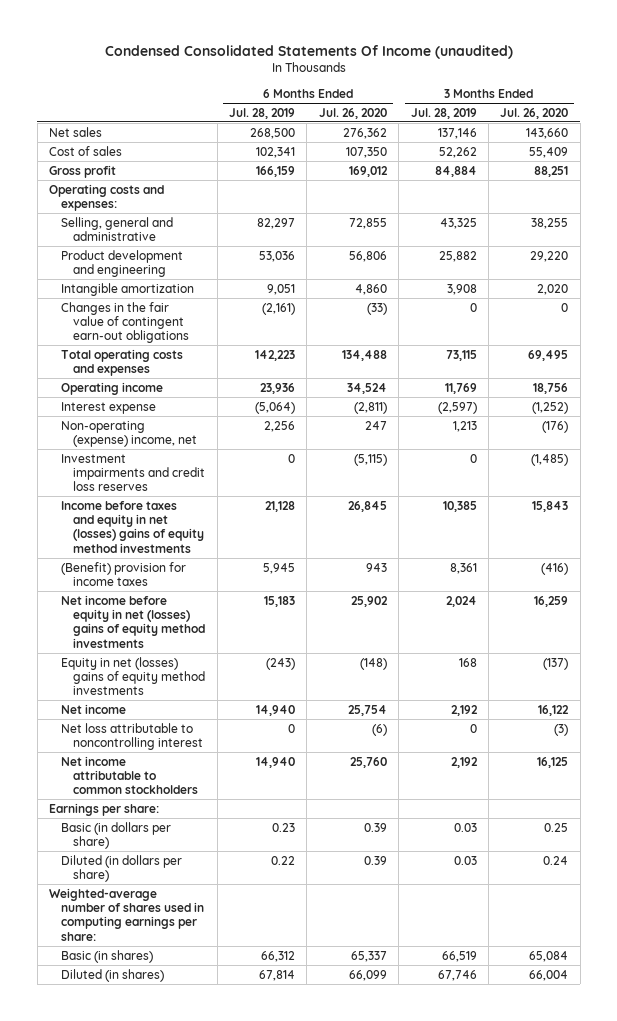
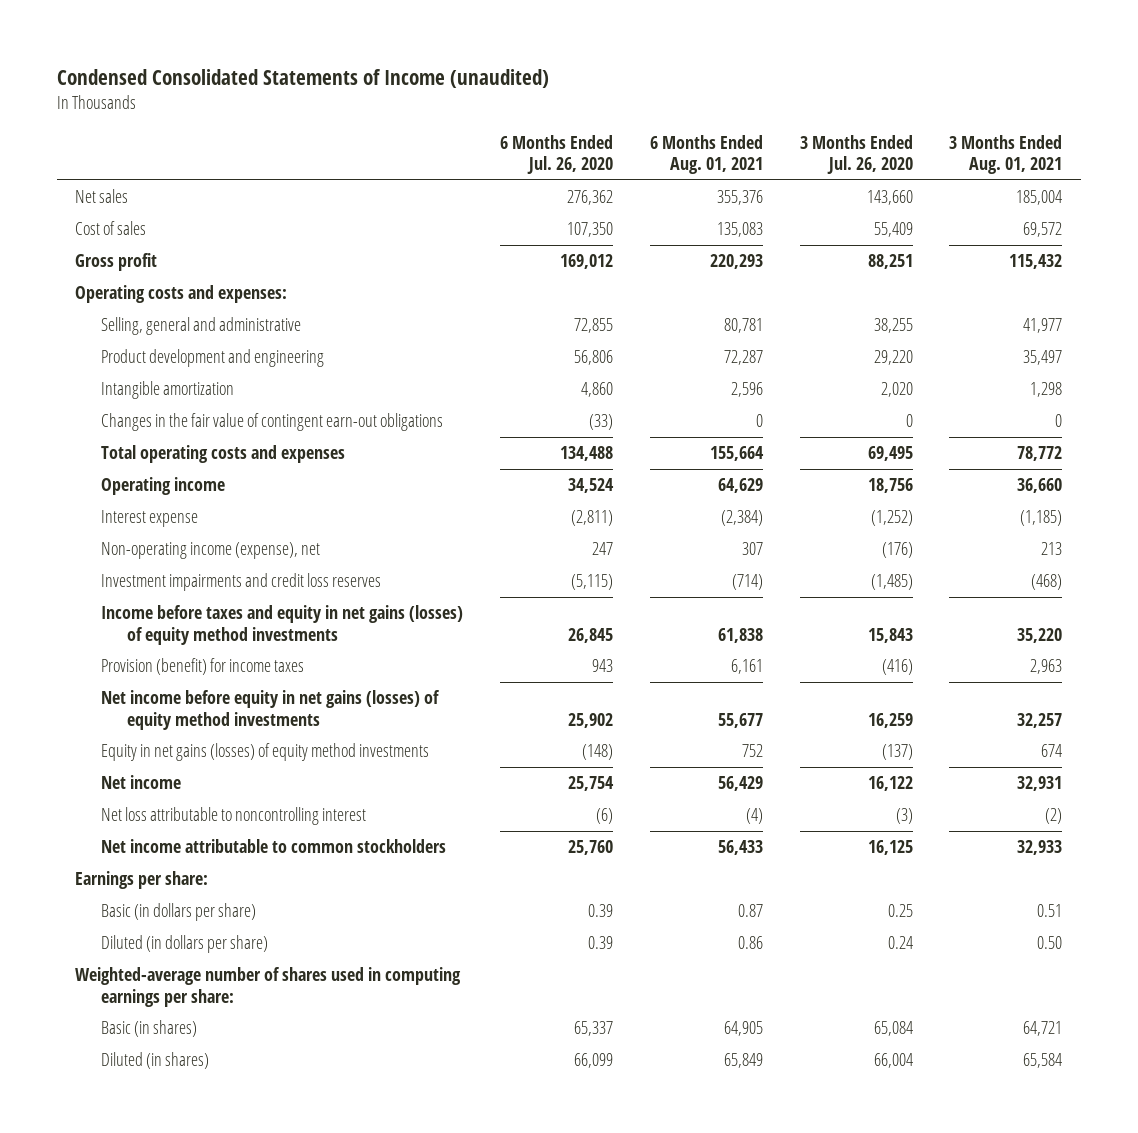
[104,44,513,59] Condensed Consolidated Statements Of Income (unaudited) -> [56,68,549,88] Condensed Consolidated Statements of Income (unaudited)
[229,107,296,119] Jul. 28, 2019 -> none
[410,107,477,119] Jul. 28, 2019 -> none
none -> [649,135,763,175] 6 Months Ended Aug. 01, 2021
none -> [949,135,1063,175] 3 Months Ended Aug. 01, 2021
[61,420,198,448] Non-operating (expense) income, net -> [101,542,321,560] Non-operating income (expense), net
[61,500,205,553] Income before taxes and equity in net (losses) gains of equity method investments -> [101,605,464,645] Income before taxes and equity in net gains (losses) of equity method investments
[61,561,187,587] (Benefit) provision for income taxes -> [101,658,305,676] Provision (benefit) for income taxes
[61,594,206,648] Net income before equity in net (losses) gains of equity method investments -> [101,690,441,730] Net income before equity in net gains (losses) of equity method investments
[61,656,206,696] Equity in net (losses) gains of equity method investments -> [101,743,430,762] Equity in net gains (losses) of equity method investments

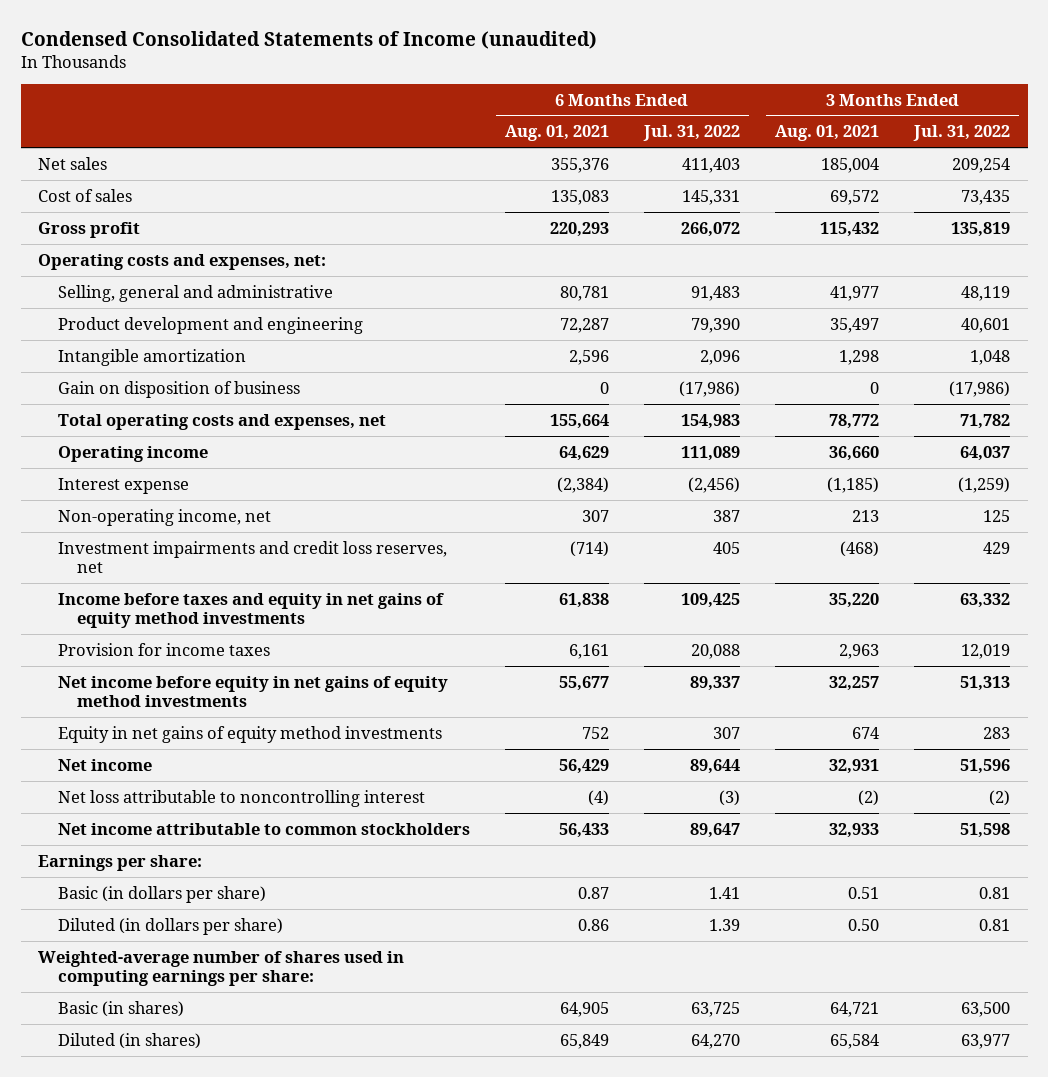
[500,135,614,175] 6 Months Ended Jul. 26, 2020 -> none
[799,135,913,175] 3 Months Ended Jul. 26, 2020 -> none
none -> [642,125,740,142] Jul. 31, 2022
none -> [913,125,1011,142] Jul. 31, 2022
[75,285,288,304] Operating costs and expenses: -> [38,253,327,270] Operating costs and expenses, net:
[101,413,444,432] Changes in the fair value of contingent earn-out obligations -> none
none -> [57,380,300,398] Gain on disposition of business
[101,445,346,464] Total operating costs and expenses -> [57,413,386,430] Total operating costs and expenses, net
[101,542,321,560] Non-operating income (expense), net -> [57,508,271,526] Non-operating income, net
[101,573,382,592] Investment impairments and credit loss reserves -> [57,540,447,573] Investment impairments and credit loss reserves, net
[101,605,464,645] Income before taxes and equity in net gains (losses) of equity method investments -> [57,592,444,628] Income before taxes and equity in net gains of equity method investments
[101,658,305,676] Provision (benefit) for income taxes -> [57,642,270,656] Provision for income taxes
[101,690,441,730] Net income before equity in net gains (losses) of equity method investments -> [57,675,448,707] Net income before equity in net gains of equity method investments
[101,743,430,762] Equity in net gains (losses) of equity method investments -> [57,725,442,743] Equity in net gains of equity method investments

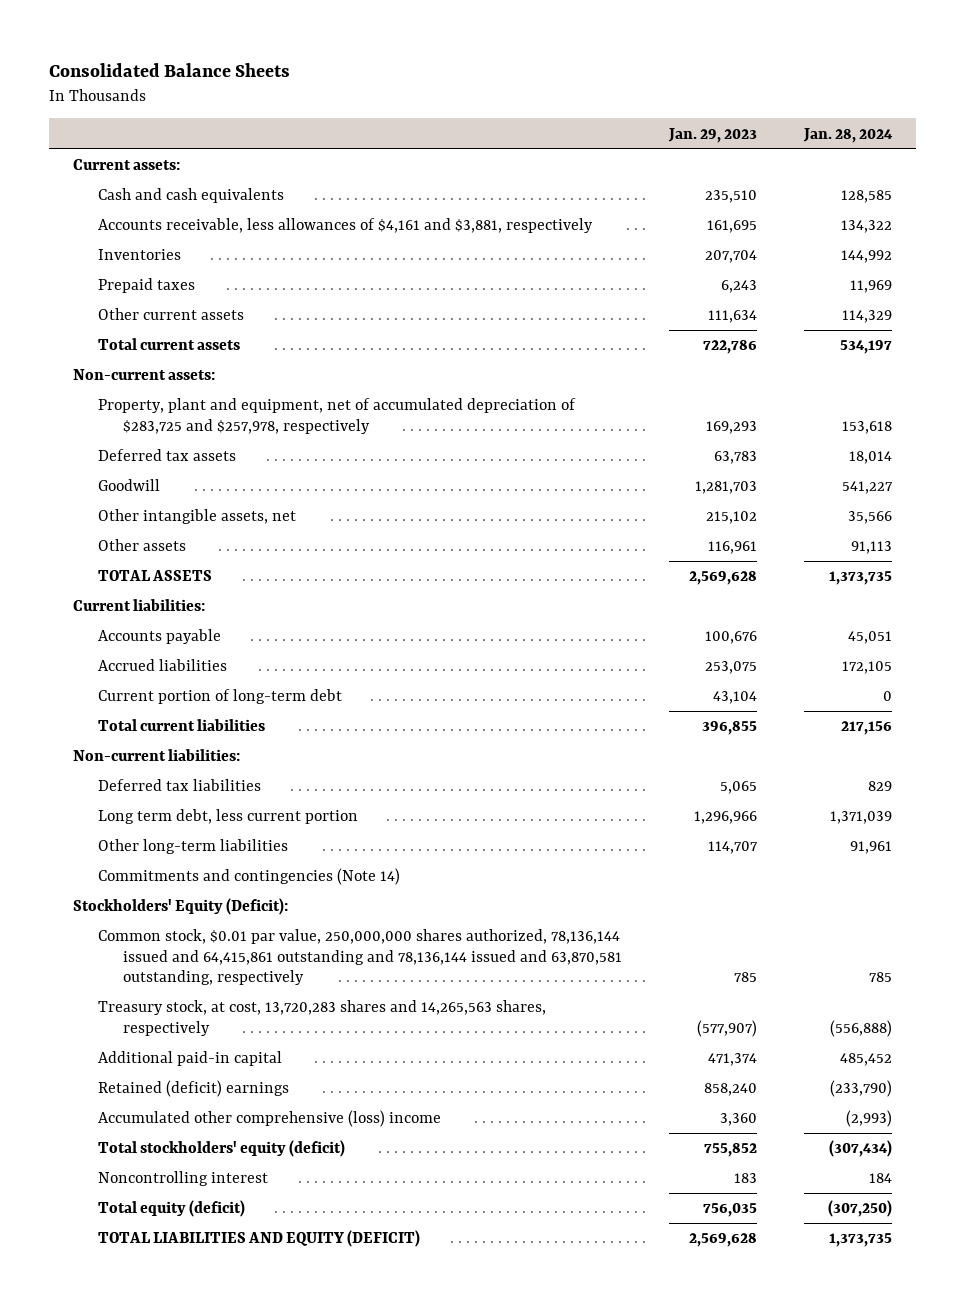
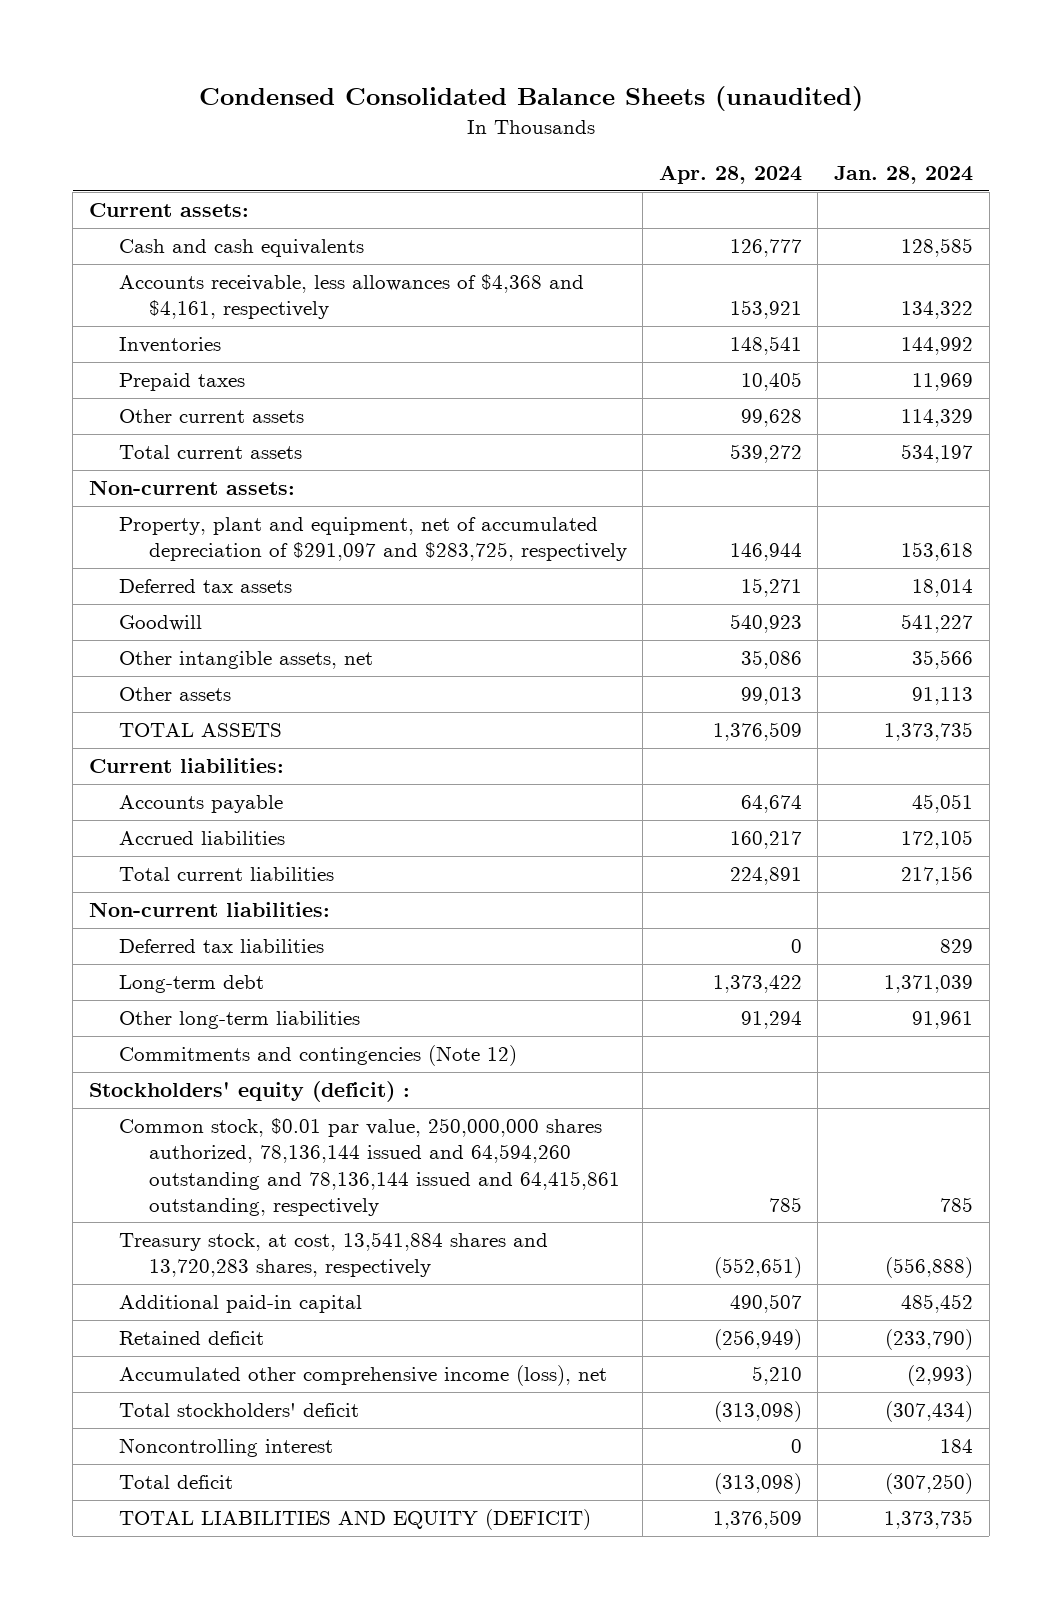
[49,62,291,77] Consolidated Balance Sheets -> [198,86,863,112] Condensed Consolidated Balance Sheets (unaudited)
[668,127,758,143] Jan. 29, 2023 -> none
none -> [658,165,802,185] Apr. 28, 2024
[98,218,594,234] Accounts receivable, less allowances of $4,161 and $3,881, respectively -> [118,274,584,320] Accounts receivable, less allowances of $4,368 and $4,161, respectively
[98,398,577,434] Property, plant and equipment, net of accumulated depreciation of $283,725 and $257,978, respectively -> [118,517,627,562] Property, plant and equipment, net of accumulated depreciation of $291,097 and $283,725, respectively
[98,689,343,705] Current portion of long-term debt -> none
[98,809,359,825] Long term debt, less current portion -> [118,975,264,994] Long-term debt
[98,868,401,886] Commitments and contingencies (Note 14) -> [118,1045,517,1067] Commitments and contingencies (Note 12)
[72,898,288,916] Stockholders' Equity (Deficit): -> [88,1081,410,1103] Stockholders' equity (deficit) :
[98,929,623,986] Common stock, $0.01 par value, 250,000,000 shares authorized, 78,136,144 issued and 64,415,861 outstanding and 78,136,144 issued and 63,870,581 outstanding, respectively -> [118,1118,620,1216] Common stock, $0.01 par value, 250,000,000 shares authorized, 78,136,144 issued and 64,594,260 outstanding and 78,136,144 issued and 64,415,861 outstanding, respectively
[98,1000,547,1036] Treasury stock, at cost, 13,720,283 shares and 14,265,563 shares, respectively -> [118,1232,548,1278] Treasury stock, at cost, 13,541,884 shares and 13,720,283 shares, respectively
[98,1080,290,1098] Retained (deficit) earnings -> [118,1331,264,1346] Retained deficit
[98,1110,442,1128] Accumulated other comprehensive (loss) income -> [118,1365,607,1387] Accumulated other comprehensive income (loss), net
[98,1140,346,1158] Total stockholders' equity (deficit) -> [118,1403,359,1418] Total stockholders' deficit
[98,1200,246,1218] Total equity (deficit) -> [118,1475,233,1490] Total deficit

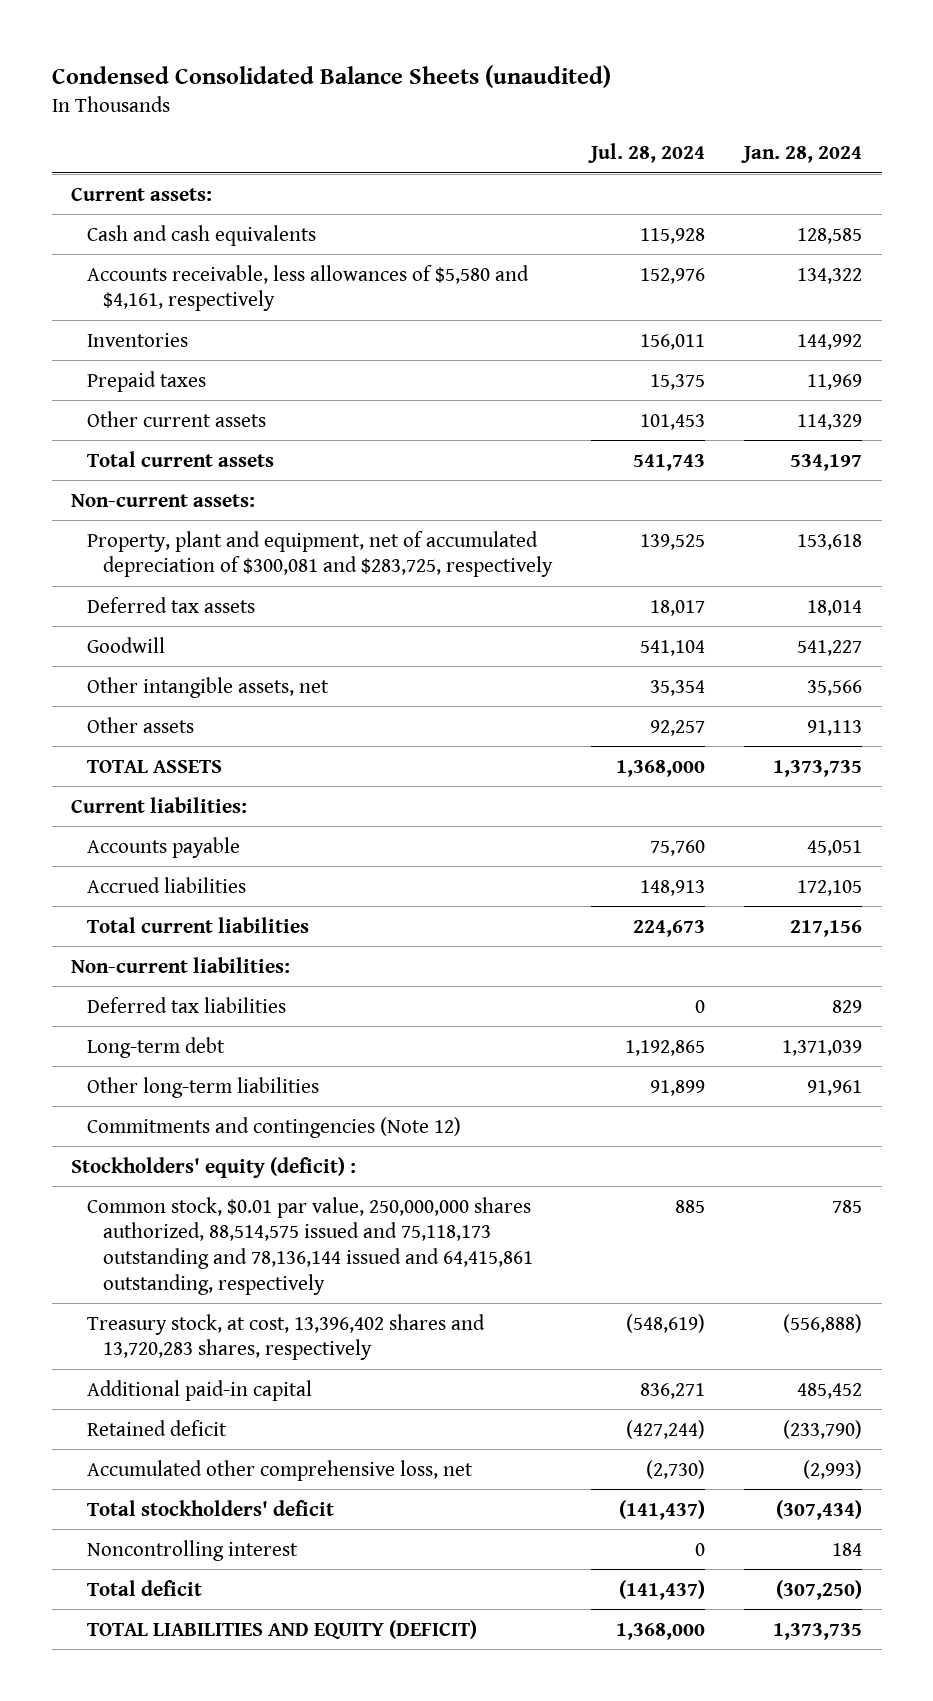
[658,165,802,185] Apr. 28, 2024 -> none
none -> [587,142,705,163] Jul. 28, 2024
[118,274,584,320] Accounts receivable, less allowances of $4,368 and $4,161, respectively -> [87,264,530,312] Accounts receivable, less allowances of $5,580 and $4,161, respectively
[118,517,627,562] Property, plant and equipment, net of accumulated depreciation of $291,097 and $283,725, respectively -> [87,530,553,578] Property, plant and equipment, net of accumulated depreciation of $300,081 and $283,725, respectively
[118,1118,620,1216] Common stock, $0.01 par value, 250,000,000 shares authorized, 78,136,144 issued and 64,594,260 outstanding and 78,136,144 issued and 64,415,861 outstanding, respectively -> [87,1196,533,1295] Common stock, $0.01 par value, 250,000,000 shares authorized, 88,514,575 issued and 75,118,173 outstanding and 78,136,144 issued and 64,415,861 outstanding, respectively
[118,1232,548,1278] Treasury stock, at cost, 13,541,884 shares and 13,720,283 shares, respectively -> [87,1313,486,1361] Treasury stock, at cost, 13,396,402 shares and 13,720,283 shares, respectively
[118,1365,607,1387] Accumulated other comprehensive income (loss), net -> [87,1459,474,1481] Accumulated other comprehensive loss, net

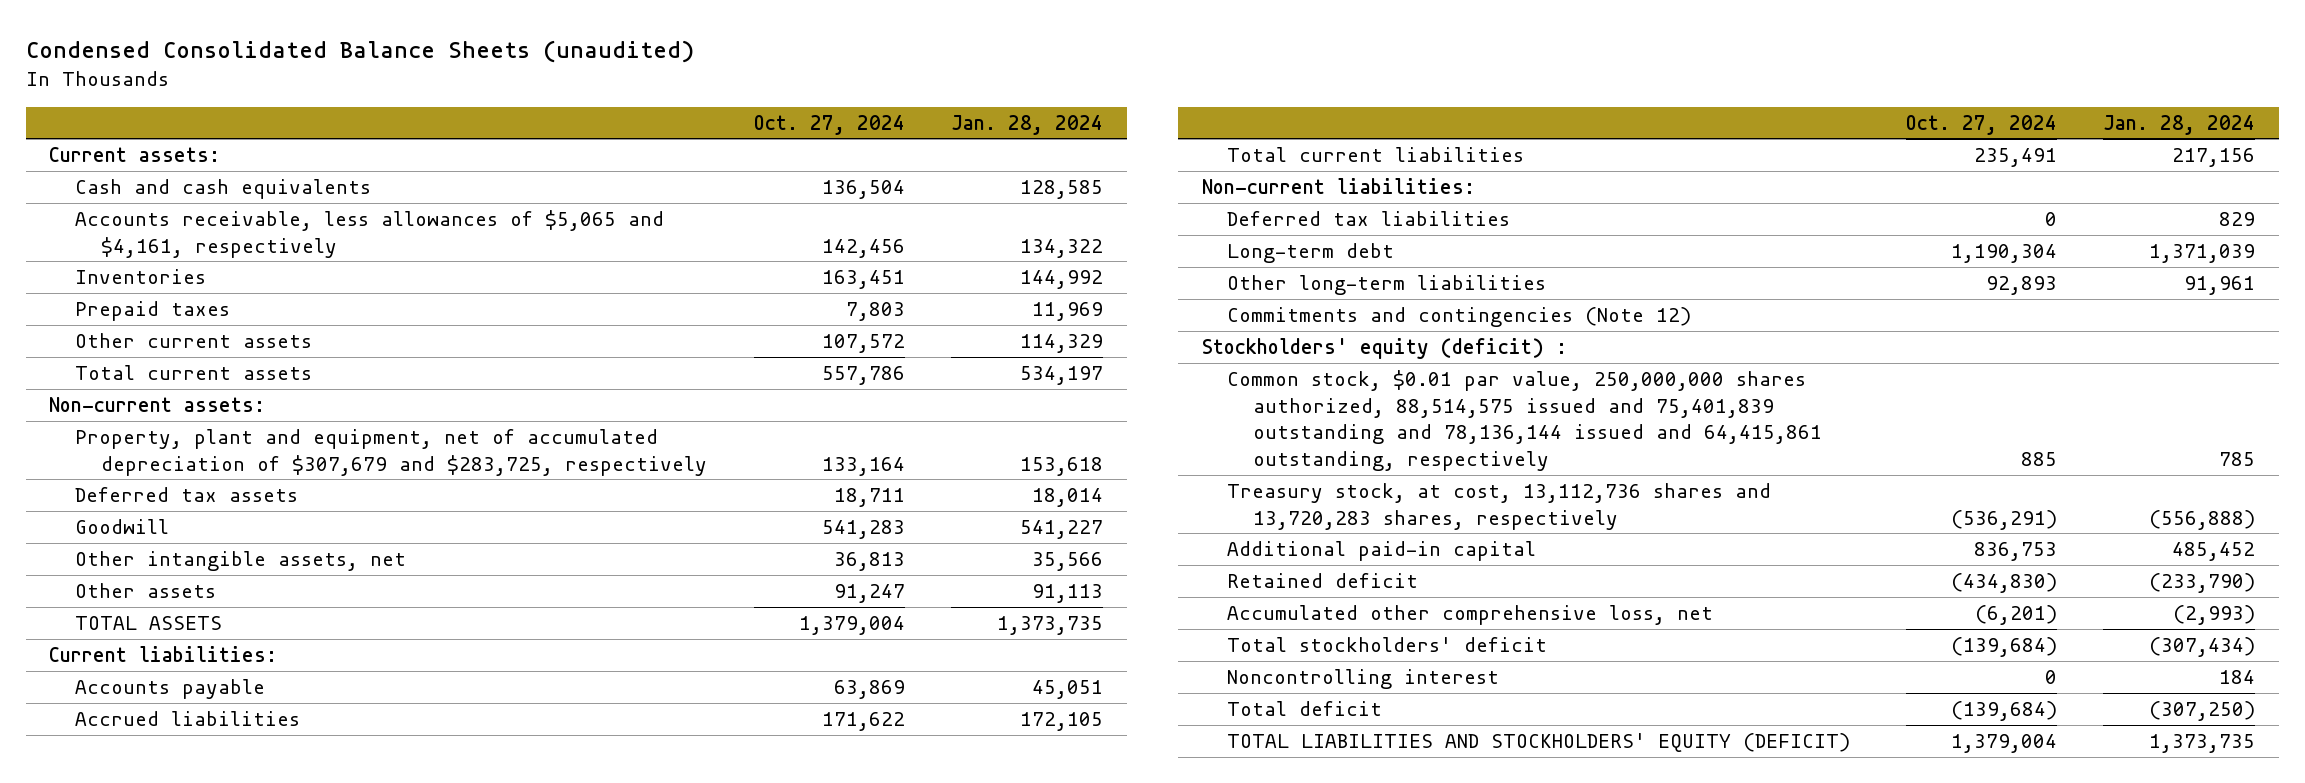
[587,142,705,163] Jul. 28, 2024 -> none
none -> [753,114,905,135] Oct. 27, 2024
[87,264,530,312] Accounts receivable, less allowances of $5,580 and $4,161, respectively -> [75,209,665,258] Accounts receivable, less allowances of $5,065 and $4,161, respectively
[87,530,553,578] Property, plant and equipment, net of accumulated depreciation of $300,081 and $283,725, respectively -> [75,428,707,476] Property, plant and equipment, net of accumulated depreciation of $307,679 and $283,725, respectively
[87,1196,533,1295] Common stock, $0.01 par value, 250,000,000 shares authorized, 88,514,575 issued and 75,118,173 outstanding and 78,136,144 issued and 64,415,861 outstanding, respectively -> [1227,369,1823,471] Common stock, $0.01 par value, 250,000,000 shares authorized, 88,514,575 issued and 75,401,839 outstanding and 78,136,144 issued and 64,415,861 outstanding, respectively
[87,1313,486,1361] Treasury stock, at cost, 13,396,402 shares and 13,720,283 shares, respectively -> [1227,482,1772,530] Treasury stock, at cost, 13,112,736 shares and 13,720,283 shares, respectively
[87,1619,478,1639] TOTAL LIABILITIES AND EQUITY (DEFICIT) -> [1227,732,1851,752] TOTAL LIABILITIES AND STOCKHOLDERS' EQUITY (DEFICIT)

